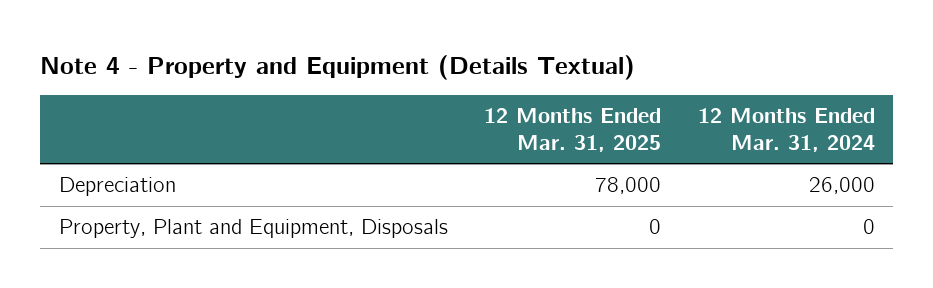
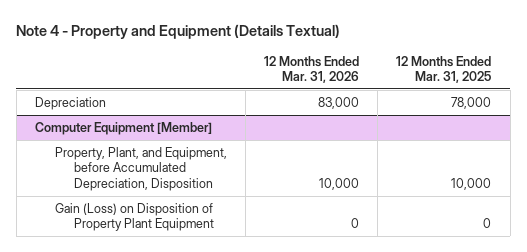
[697,108,875,152] 12 Months Ended Mar. 31, 2024 -> none
none -> [263,55,359,84] 12 Months Ended Mar. 31, 2026
none -> [35,121,213,135] Computer Equipment [Member]
[58,219,448,239] Property, Plant and Equipment, Disposals -> [54,146,227,191] Property, Plant, and Equipment, before Accumulated Depreciation, Disposition
[649,219,662,235] 0 -> [451,177,492,190] 10,000
none -> [54,202,214,232] Gain (Loss) on Disposition of Property Plant Equipment

